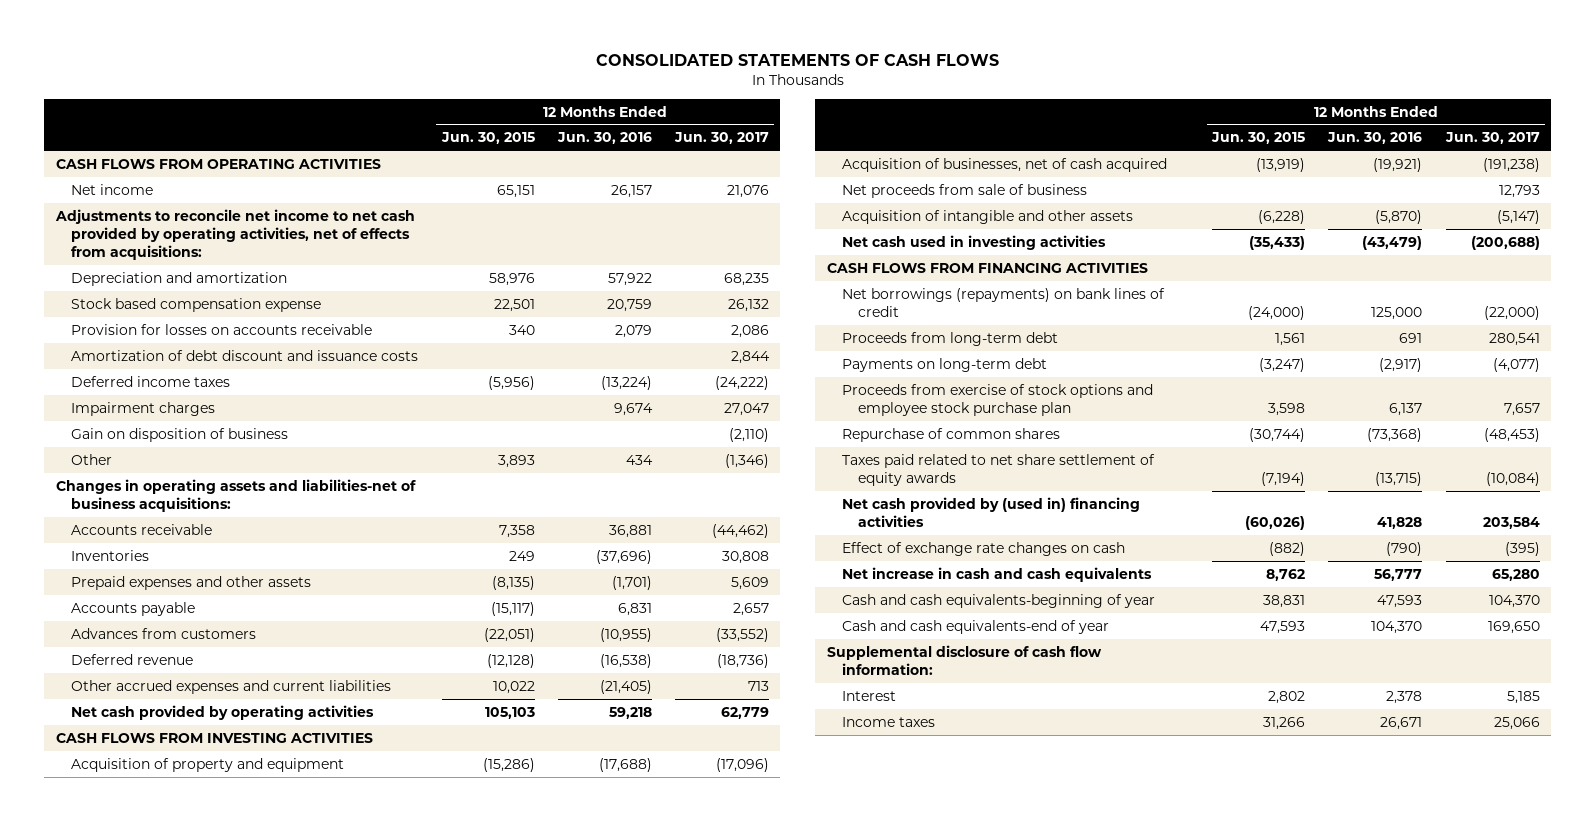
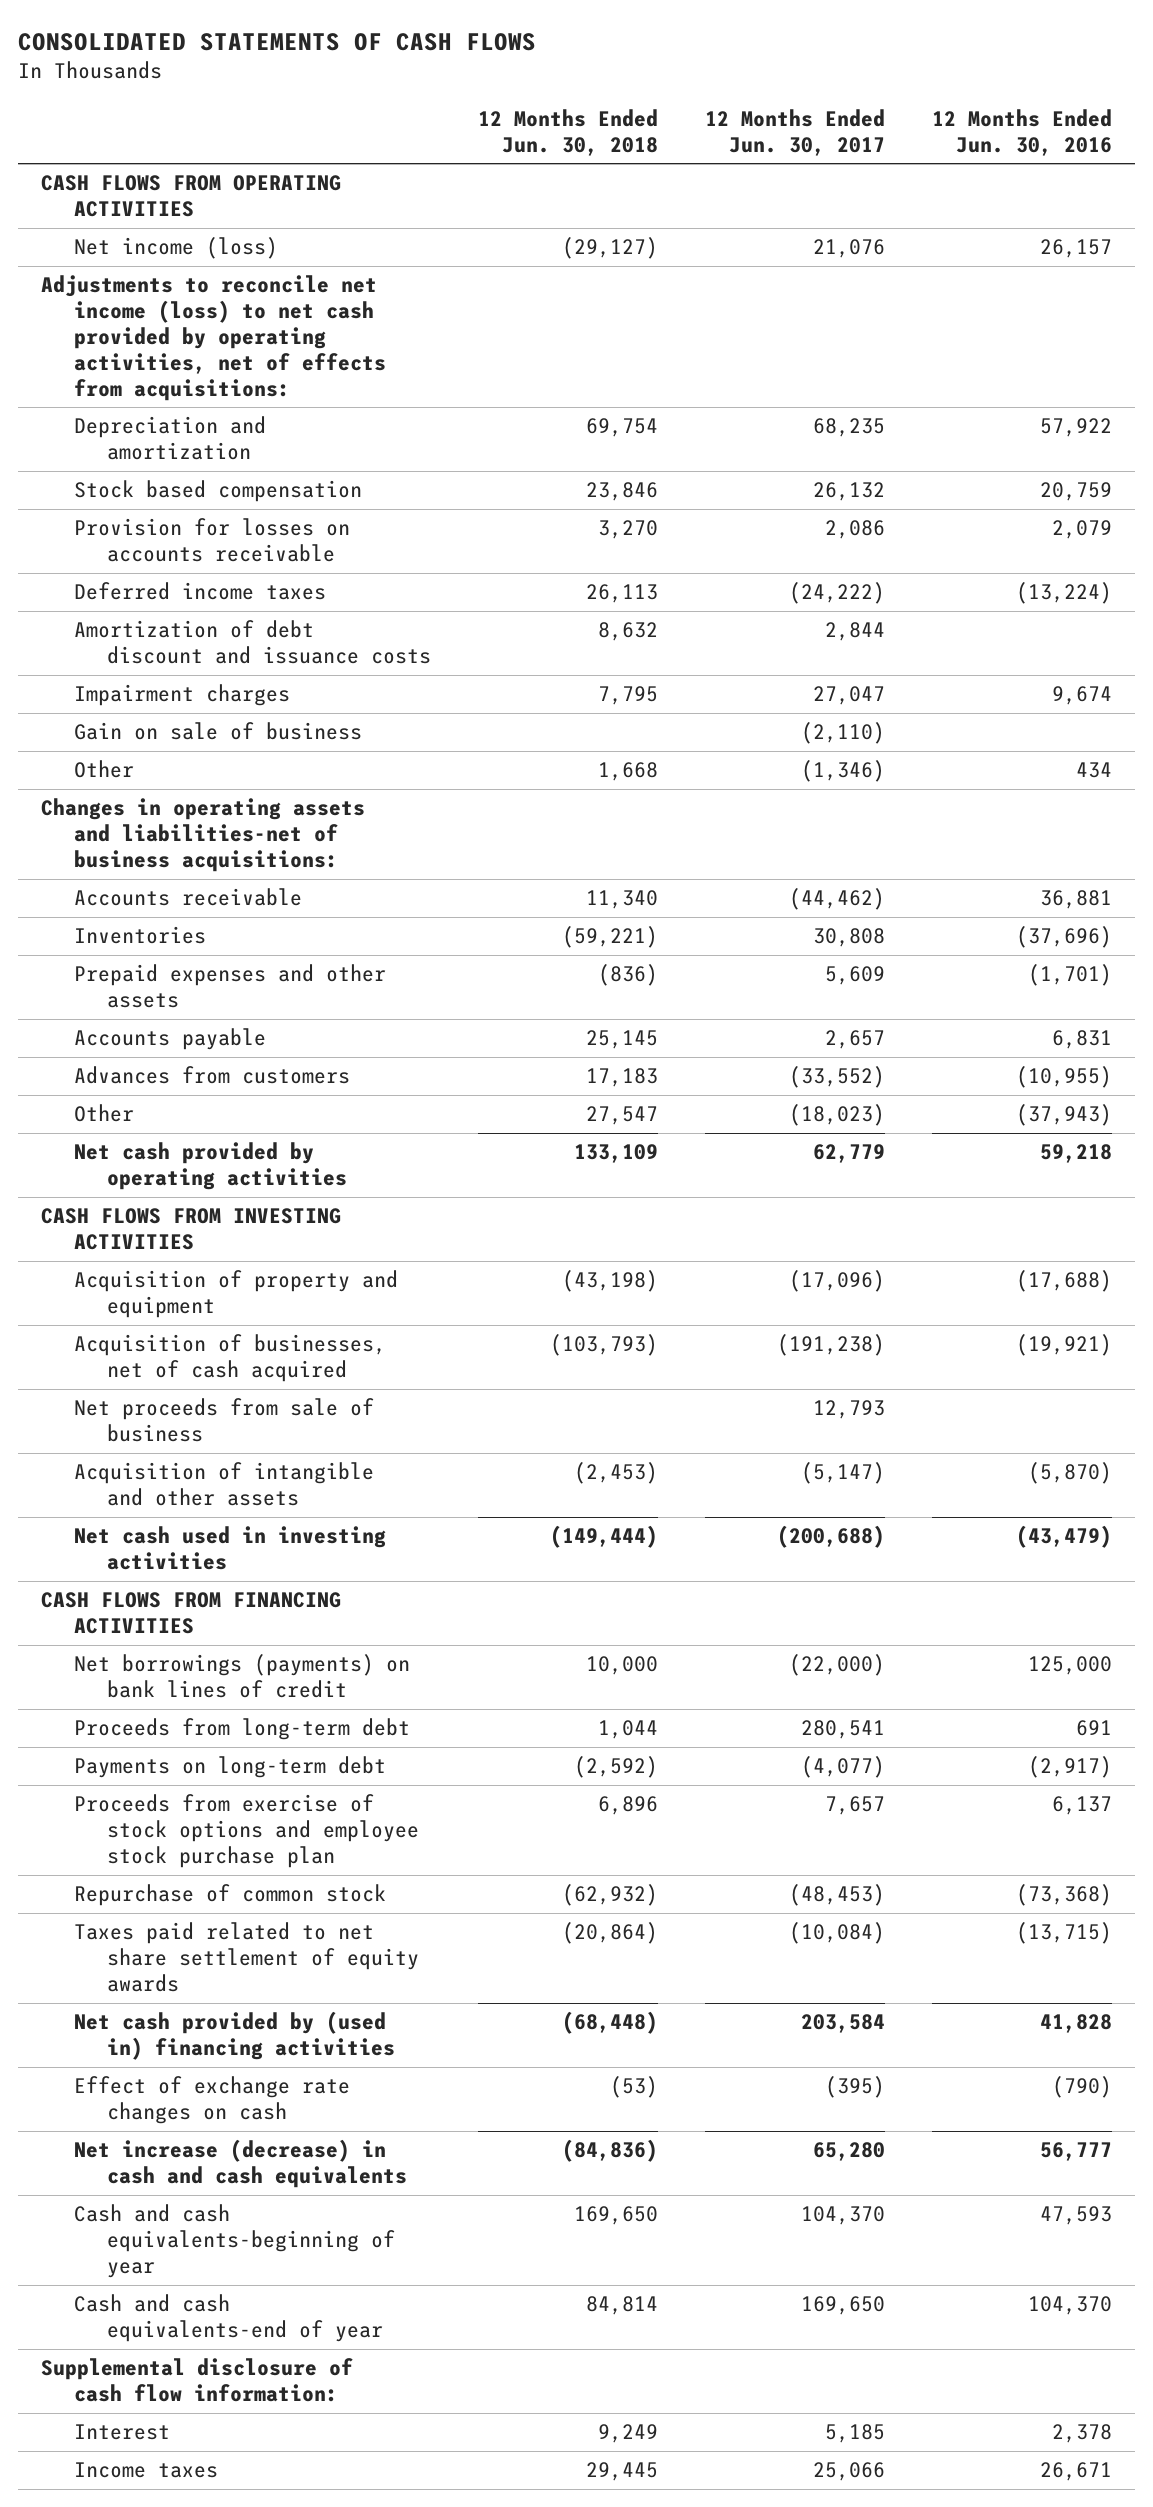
[440,132,535,145] Jun. 30, 2015 -> none
none -> [478,108,659,156] 12 Months Ended Jun. 30, 2018
[71,183,154,195] Net income -> [74,237,279,260] Net income (loss)
[54,208,415,260] Adjustments to reconcile net income to net cash provided by operating activities, net of effects from acquisitions: -> [41,275,387,401] Adjustments to reconcile net income (loss) to net cash provided by operating activities, net of effects from acquisitions:
[71,297,322,312] Stock based compensation expense -> [74,480,363,503] Stock based compensation
[71,349,419,361] Amortization of debt discount and issuance costs -> [74,620,432,665] Amortization of debt discount and issuance costs
[71,427,289,442] Gain on disposition of business -> [74,722,363,741] Gain on sale of business
[71,653,194,665] Deferred revenue -> none
[71,679,392,694] Other accrued expenses and current liabilities -> none
none -> [74,1104,135,1123] Other
[842,287,1166,317] Net borrowings (repayments) on bank lines of credit -> [74,1654,411,1699] Net borrowings (payments) on bank lines of credit
[842,427,1061,442] Repurchase of common shares -> [74,1884,387,1907] Repurchase of common stock
[842,566,1153,582] Net increase in cash and cash equivalents -> [74,2139,408,2189] Net increase (decrease) in cash and cash equivalents

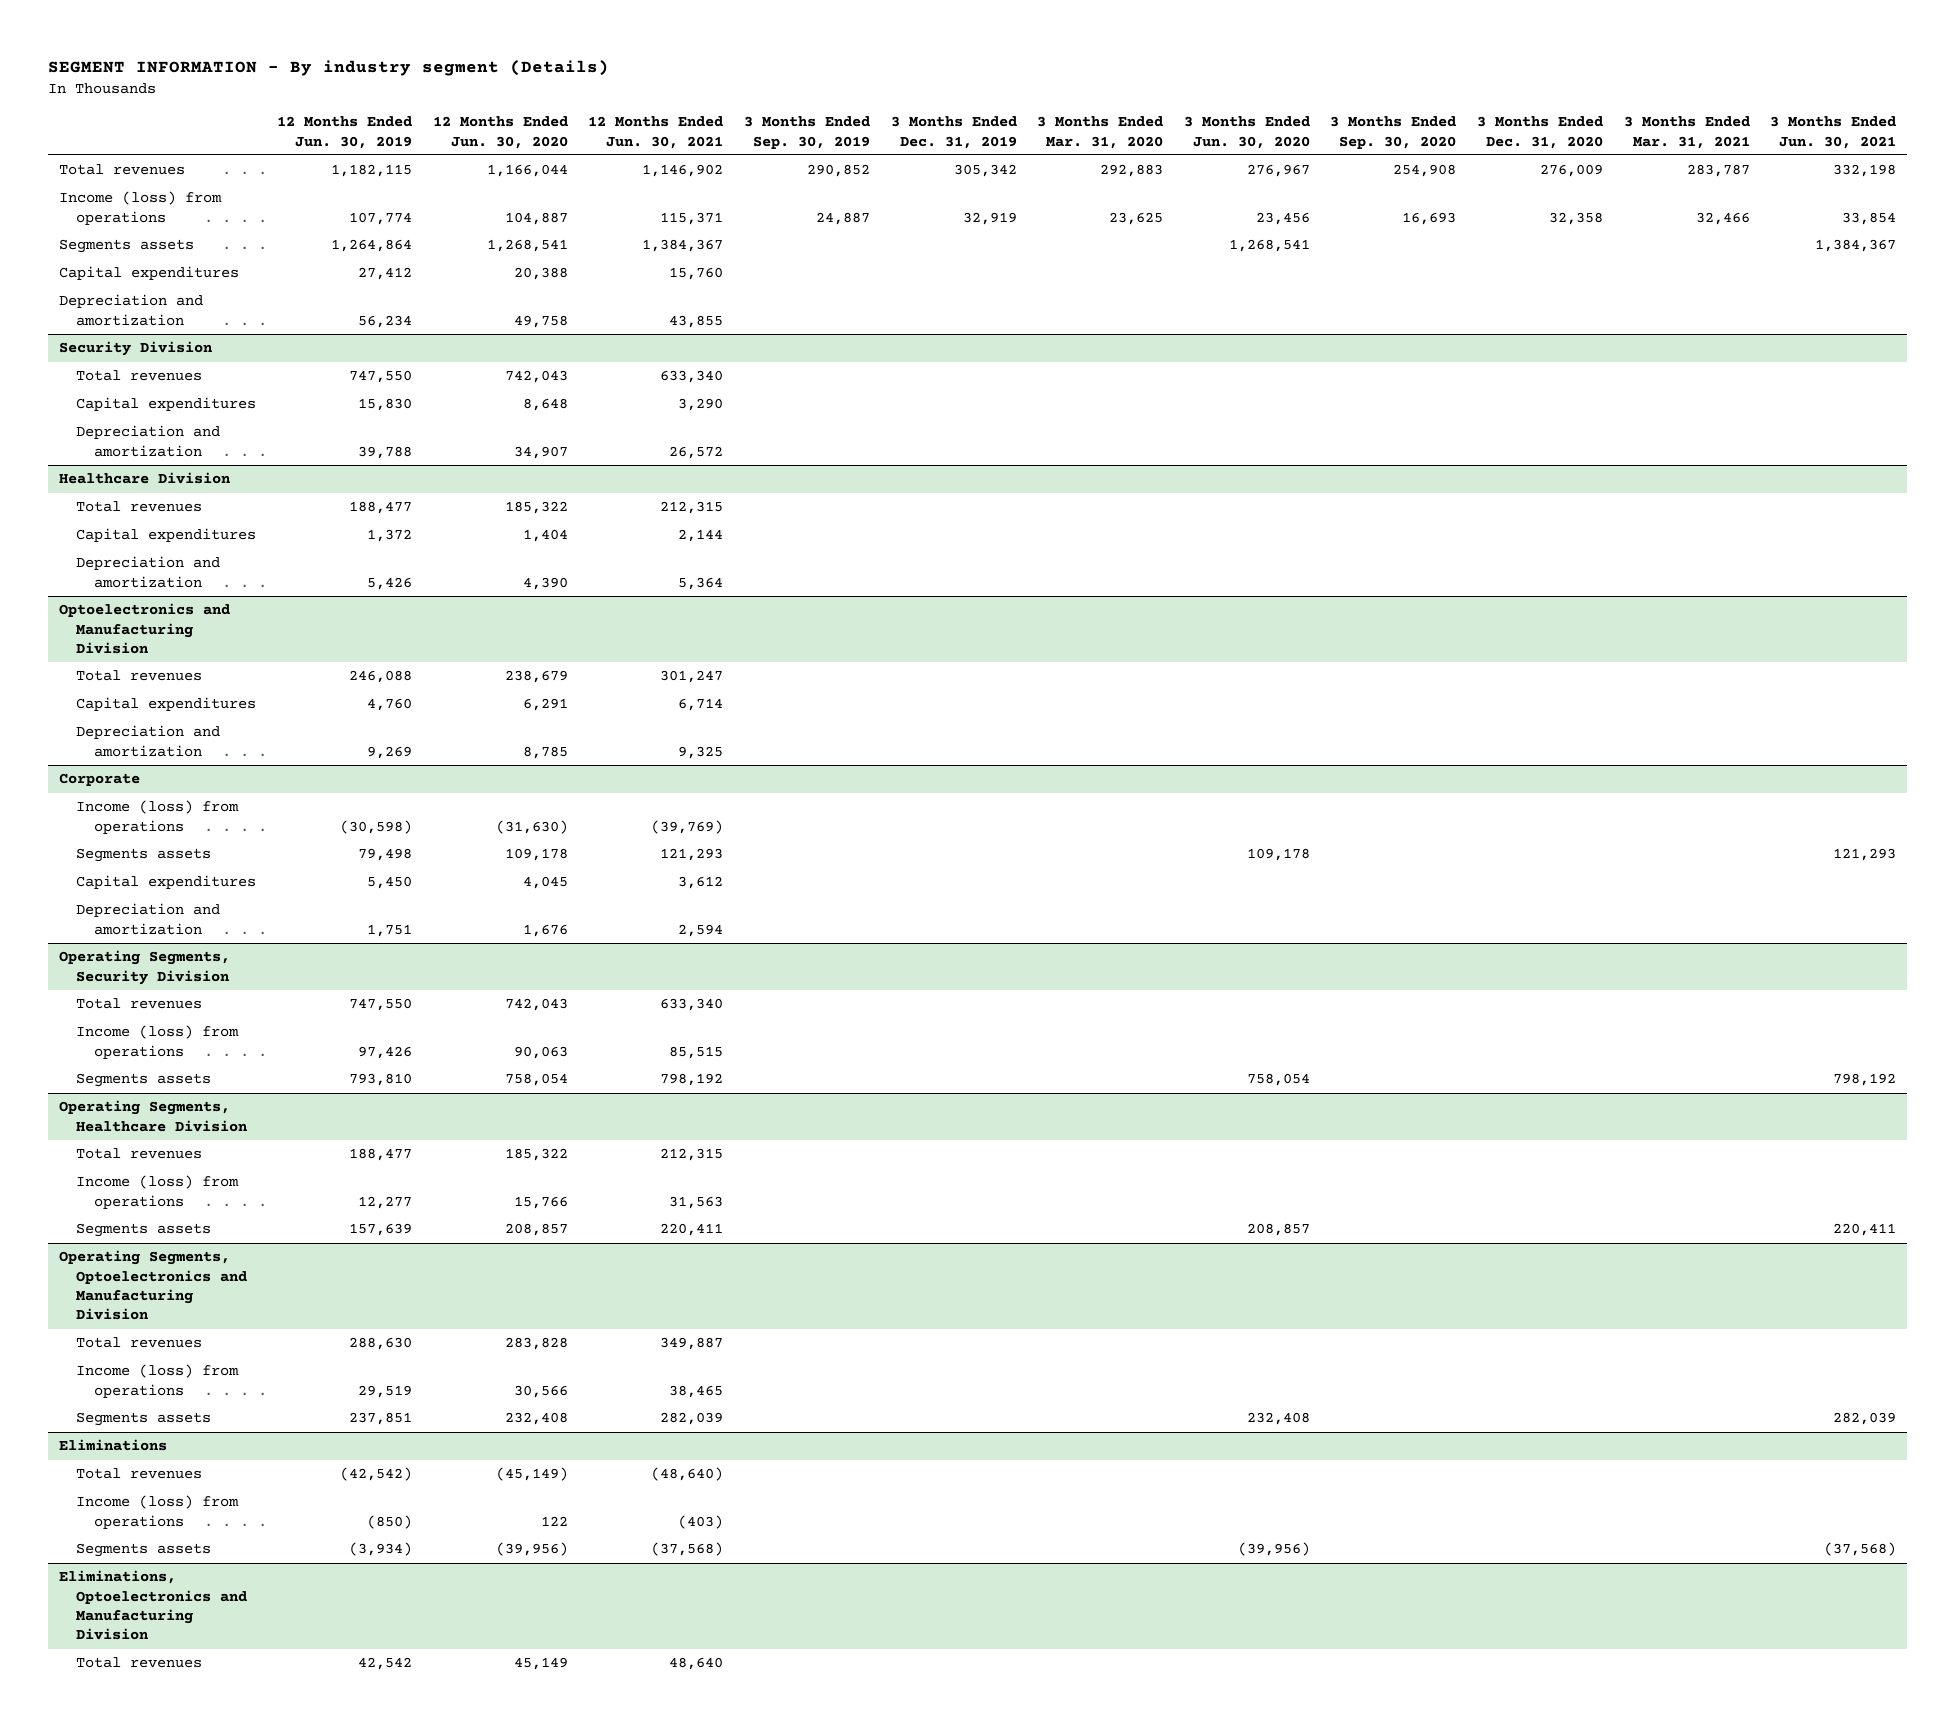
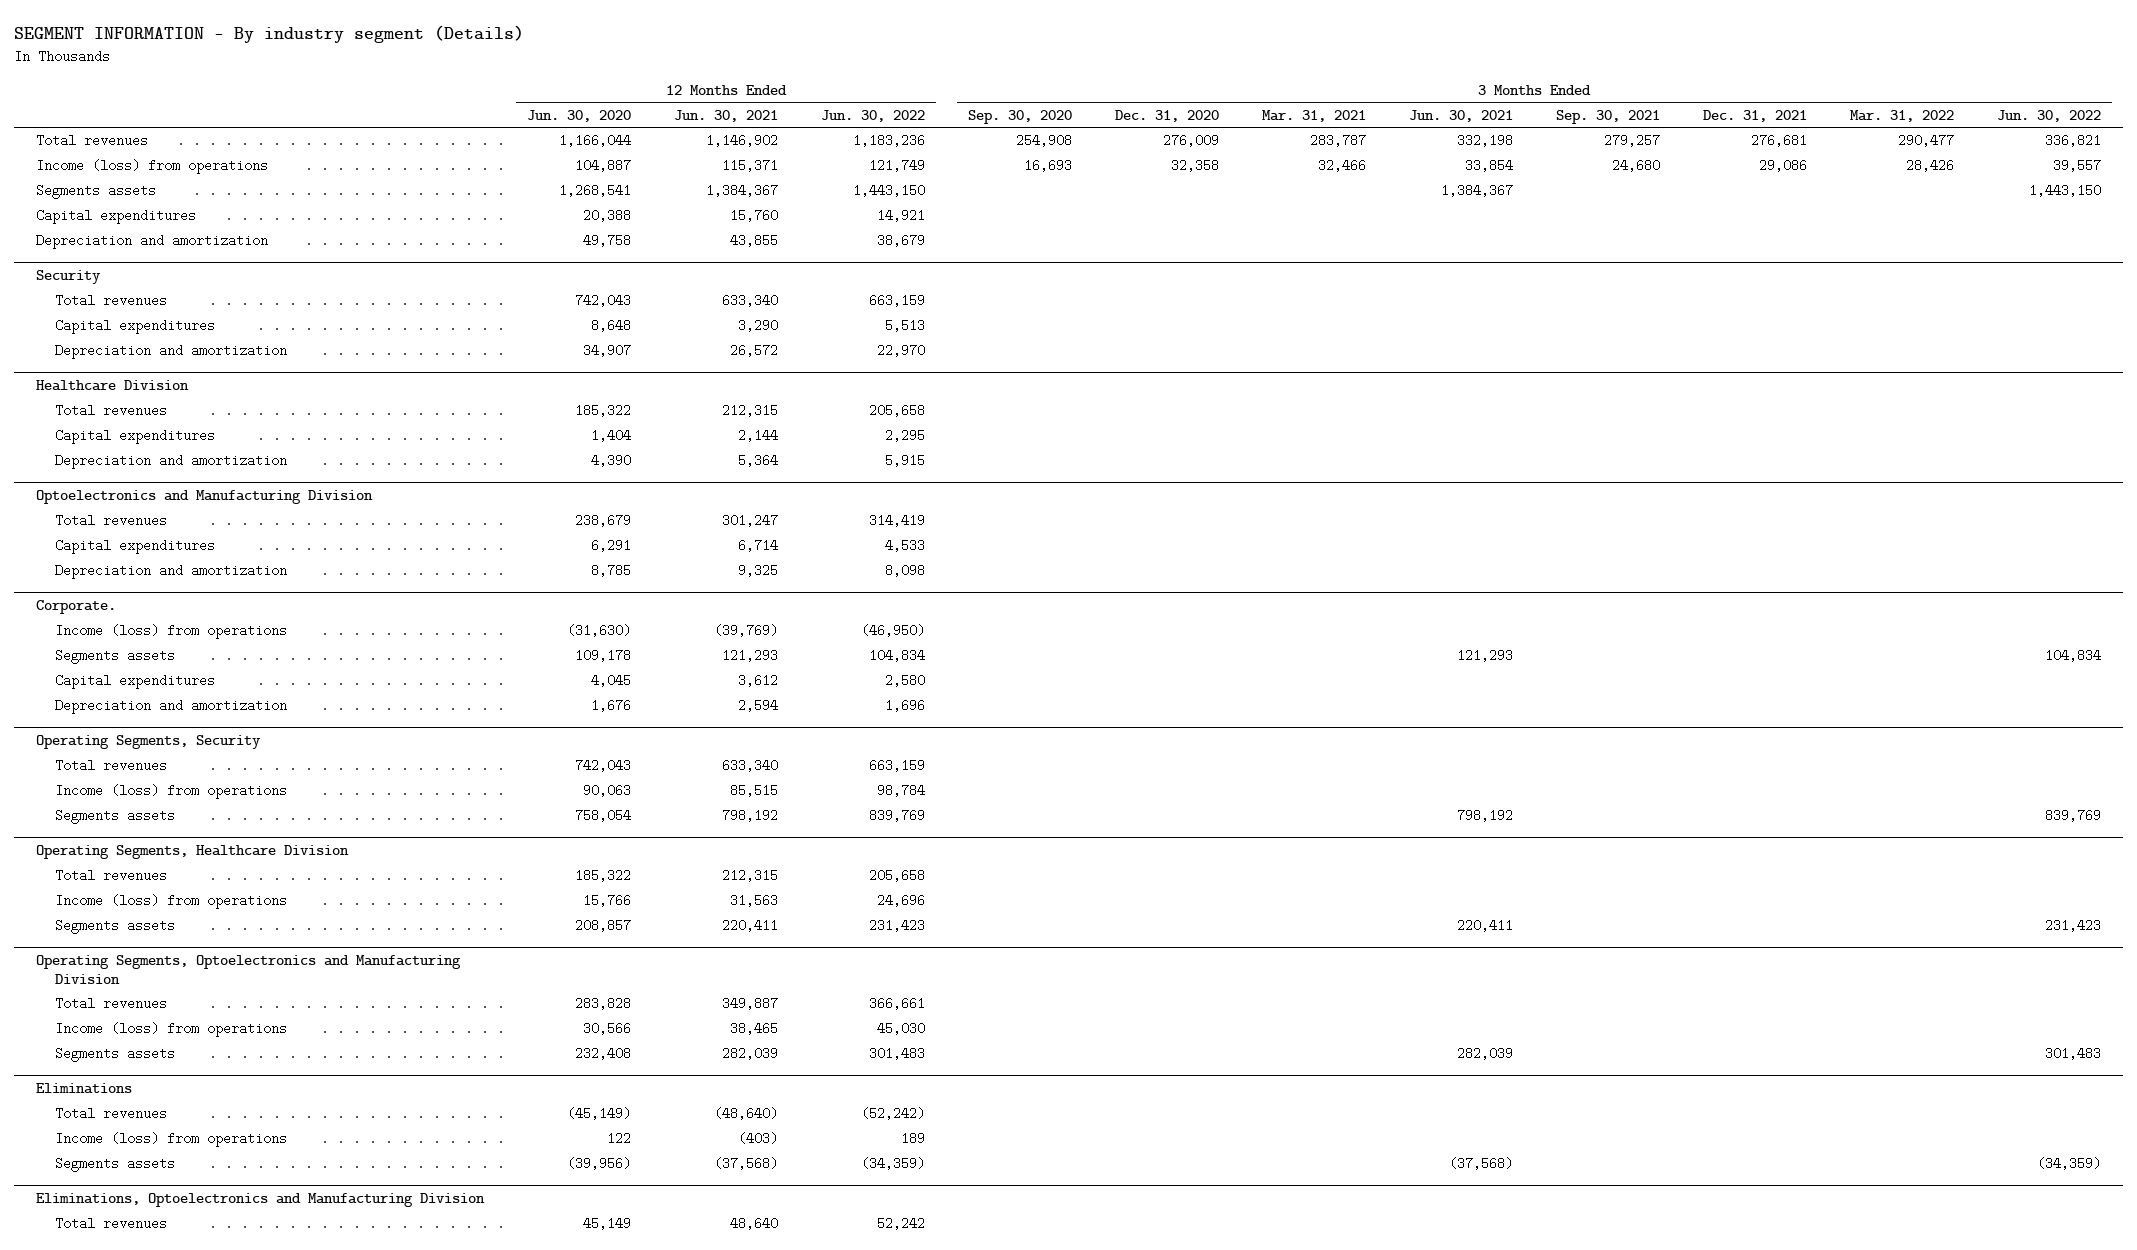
[276,116,412,149] 12 Months Ended Jun. 30, 2019 -> none
[743,116,870,149] 3 Months Ended Sep. 30, 2019 -> none
[890,116,1017,149] 3 Months Ended Dec. 31, 2019 -> none
[1037,116,1164,149] 3 Months Ended Mar. 31, 2020 -> none
[1183,116,1310,149] 3 Months Ended Jun. 30, 2020 -> none
none -> [820,109,925,122] Jun. 30, 2022
none -> [1555,109,1660,124] Sep. 30, 2021
none -> [1702,109,1807,122] Dec. 31, 2021
none -> [1850,109,1955,122] Mar. 31, 2022
none -> [1997,109,2102,122] Jun. 30, 2022
[58,341,213,357] Security Division -> [35,269,101,284] Security
[58,773,140,787] Corporate -> [35,599,116,614] Corporate.
[58,950,231,985] Operating Segments, Security Division -> [35,734,261,749] Operating Segments, Security

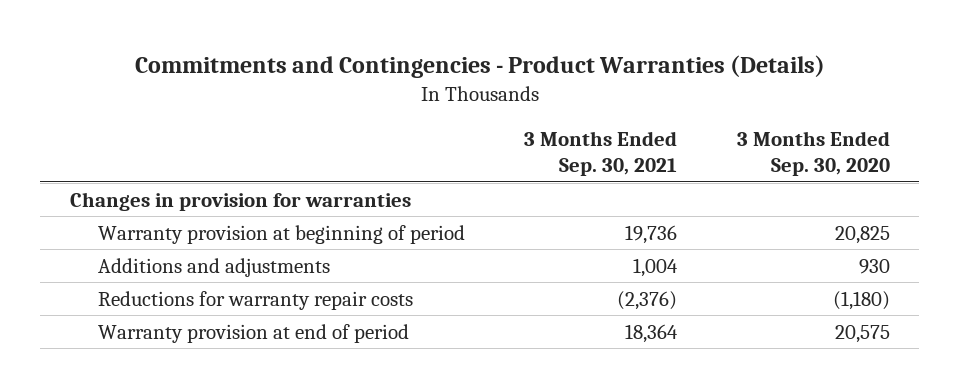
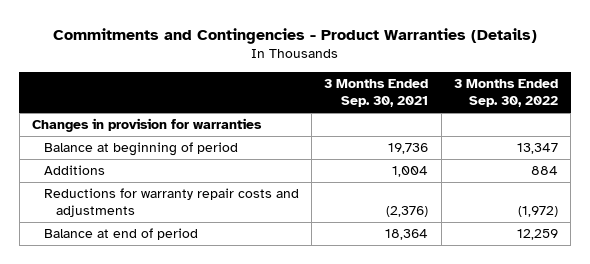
[736,130,890,177] 3 Months Ended Sep. 30, 2020 -> none
none -> [454,78,559,108] 3 Months Ended Sep. 30, 2022
[97,224,465,244] Warranty provision at beginning of period -> [43,142,238,157] Balance at beginning of period
[97,257,330,277] Additions and adjustments -> [43,165,105,176] Additions
[97,290,413,310] Reductions for warranty repair costs -> [43,188,299,218] Reductions for warranty repair costs and adjustments
[97,323,409,343] Warranty provision at end of period -> [43,228,198,241] Balance at end of period

